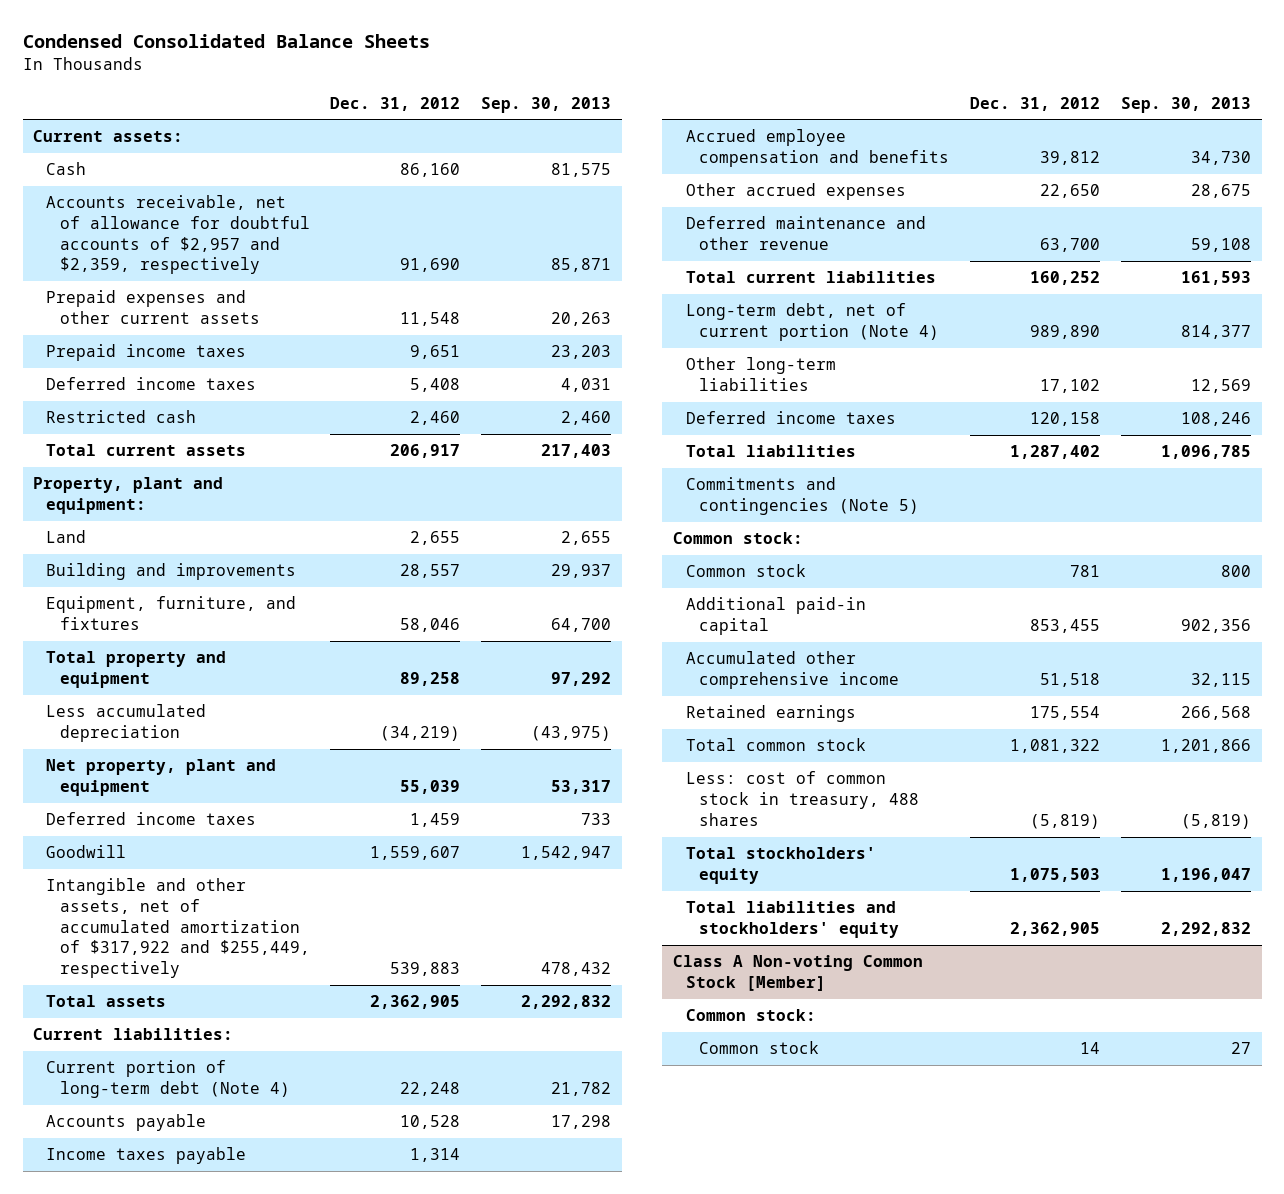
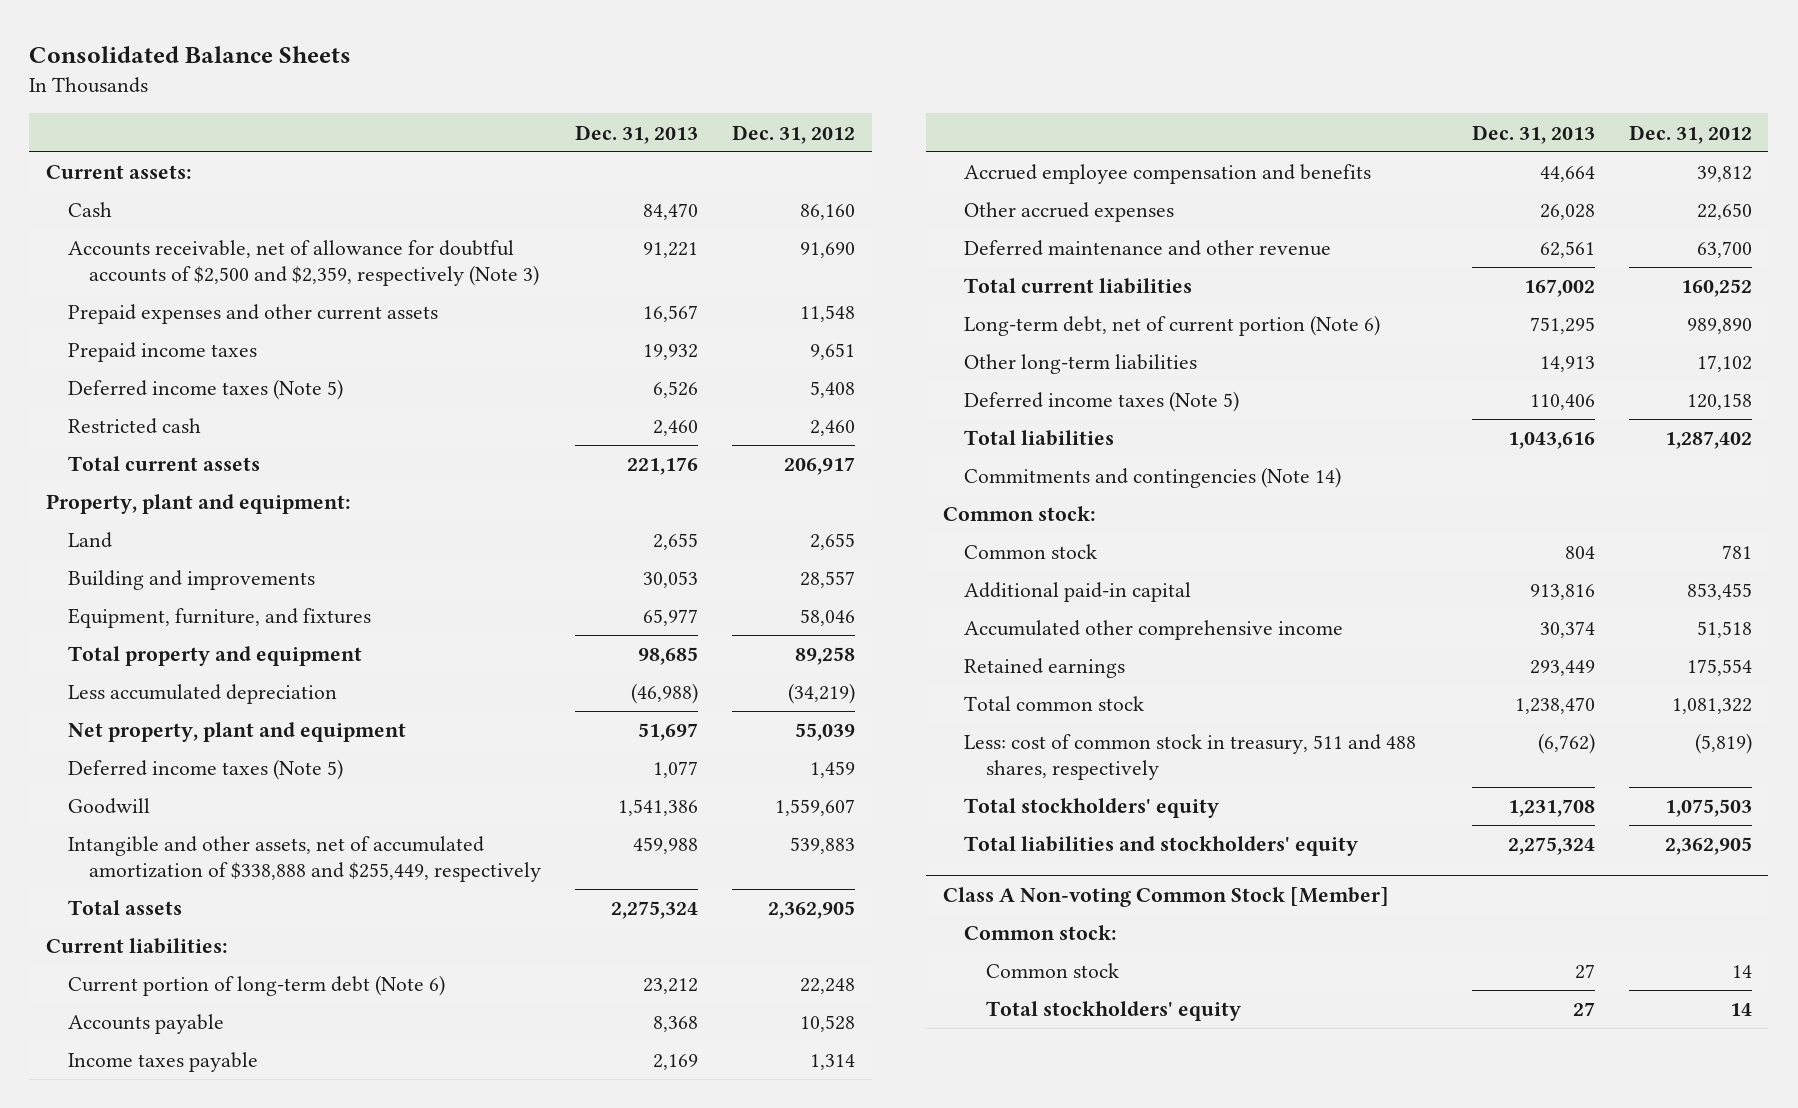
[22,33,430,48] Condensed Consolidated Balance Sheets -> [29,45,352,63] Consolidated Balance Sheets
[481,96,612,113] Sep. 30, 2013 -> none
none -> [574,124,698,144] Dec. 31, 2013
[46,195,310,275] Accounts receivable, net of allowance for doubtful accounts of $2,957 and $2,359, respectively -> [67,240,540,286] Accounts receivable, net of allowance for doubtful accounts of $2,500 and $2,359, respectively (Note 3)
[46,377,257,391] Deferred income taxes -> [67,379,343,401] Deferred income taxes (Note 5)
[46,812,257,826] Deferred income taxes -> [67,759,343,781] Deferred income taxes (Note 5)
[46,878,310,978] Intangible and other assets, net of accumulated amortization of $317,922 and $255,449, respectively -> [67,836,542,882] Intangible and other assets, net of accumulated amortization of $338,888 and $255,449, respectively
[46,1060,290,1099] Current portion of long-term debt (Note 4) -> [67,975,445,997] Current portion of long-term debt (Note 6)
[686,303,940,342] Long-term debt, net of current portion (Note 4) -> [964,315,1381,337] Long-term debt, net of current portion (Note 6)
[686,411,897,425] Deferred income taxes -> [964,391,1240,413] Deferred income taxes (Note 5)
[686,477,920,516] Commitments and contingencies (Note 5) -> [964,467,1342,489] Commitments and contingencies (Note 14)
[686,771,920,826] Less: cost of common stock in treasury, 488 shares -> [964,734,1417,780] Less: cost of common stock in treasury, 511 and 488 shares, respectively
none -> [985,1001,1241,1022] Total stockholders' equity

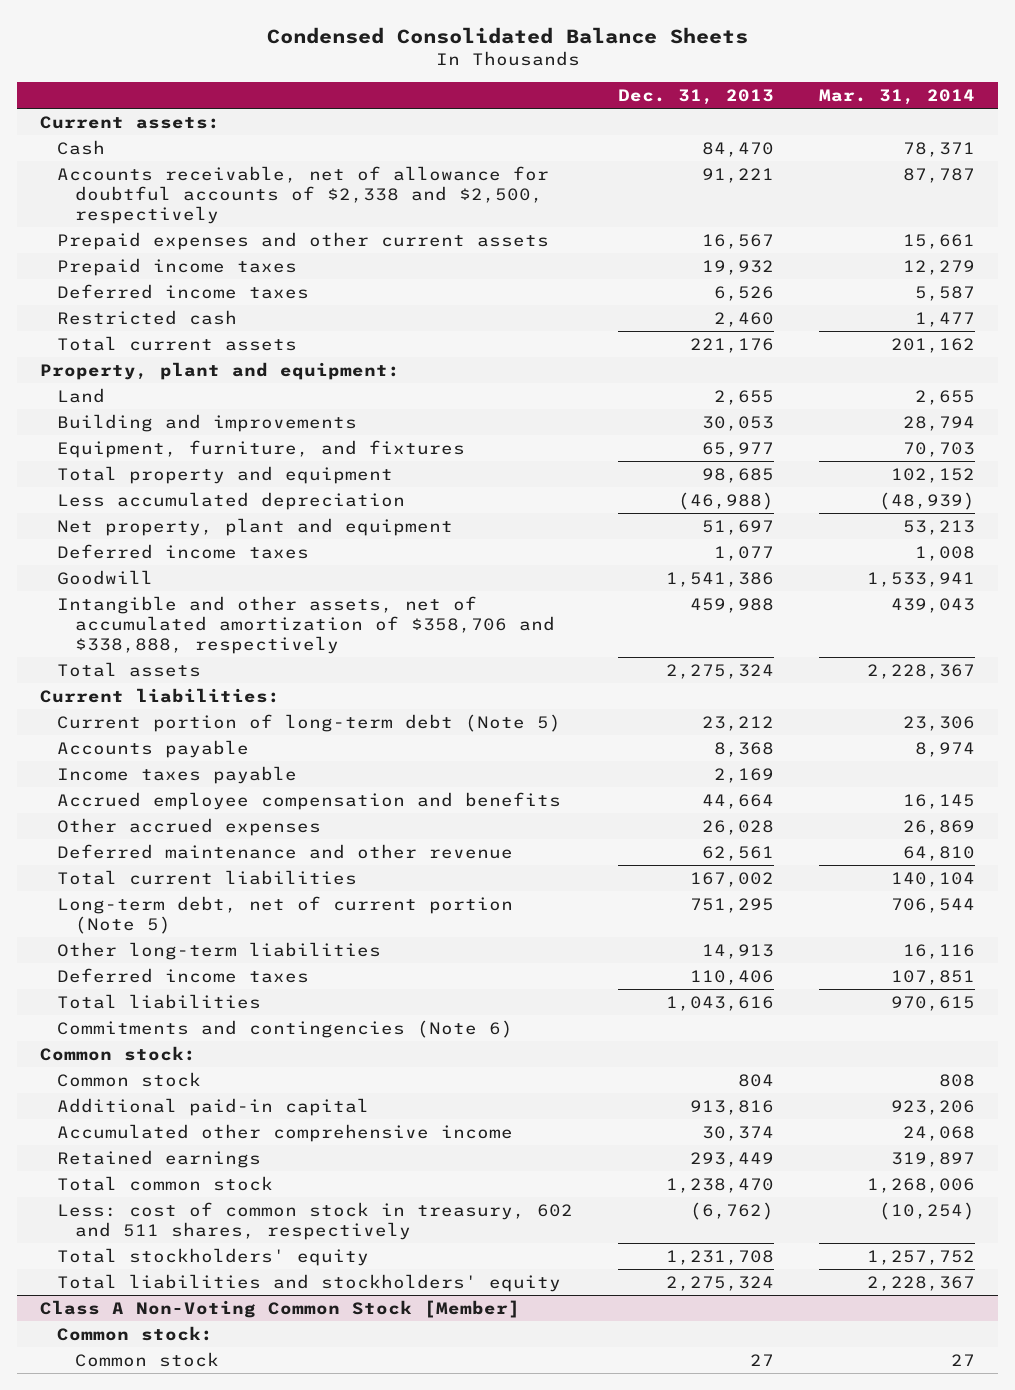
[29,45,352,63] Consolidated Balance Sheets -> [266,27,748,45] Condensed Consolidated Balance Sheets
[731,124,855,144] Dec. 31, 2012 -> none
none -> [819,88,976,105] Mar. 31, 2014
[67,240,540,286] Accounts receivable, net of allowance for doubtful accounts of $2,500 and $2,359, respectively (Note 3) -> [57,165,550,224] Accounts receivable, net of allowance for doubtful accounts of $2,338 and $2,500, respectively
[67,379,343,401] Deferred income taxes (Note 5) -> [57,283,310,299] Deferred income taxes
[67,759,343,781] Deferred income taxes (Note 5) -> [57,543,310,559] Deferred income taxes
[67,836,542,882] Intangible and other assets, net of accumulated amortization of $338,888 and $255,449, respectively -> [57,595,556,654] Intangible and other assets, net of accumulated amortization of $358,706 and $338,888, respectively
[67,975,445,997] Current portion of long-term debt (Note 6) -> [57,713,562,732] Current portion of long-term debt (Note 5)
[964,315,1381,337] Long-term debt, net of current portion (Note 6) -> [57,895,514,934] Long-term debt, net of current portion (Note 5)
[964,391,1240,413] Deferred income taxes (Note 5) -> [57,967,310,983] Deferred income taxes
[964,467,1342,489] Commitments and contingencies (Note 14) -> [57,1019,514,1038] Commitments and contingencies (Note 6)
[964,734,1417,780] Less: cost of common stock in treasury, 511 and 488 shares, respectively -> [57,1201,574,1240] Less: cost of common stock in treasury, 602 and 511 shares, respectively
[942,886,1389,907] Class A Non-voting Common Stock [Member] -> [39,1299,520,1318] Class A Non-Voting Common Stock [Member]
[985,1001,1241,1022] Total stockholders' equity -> none

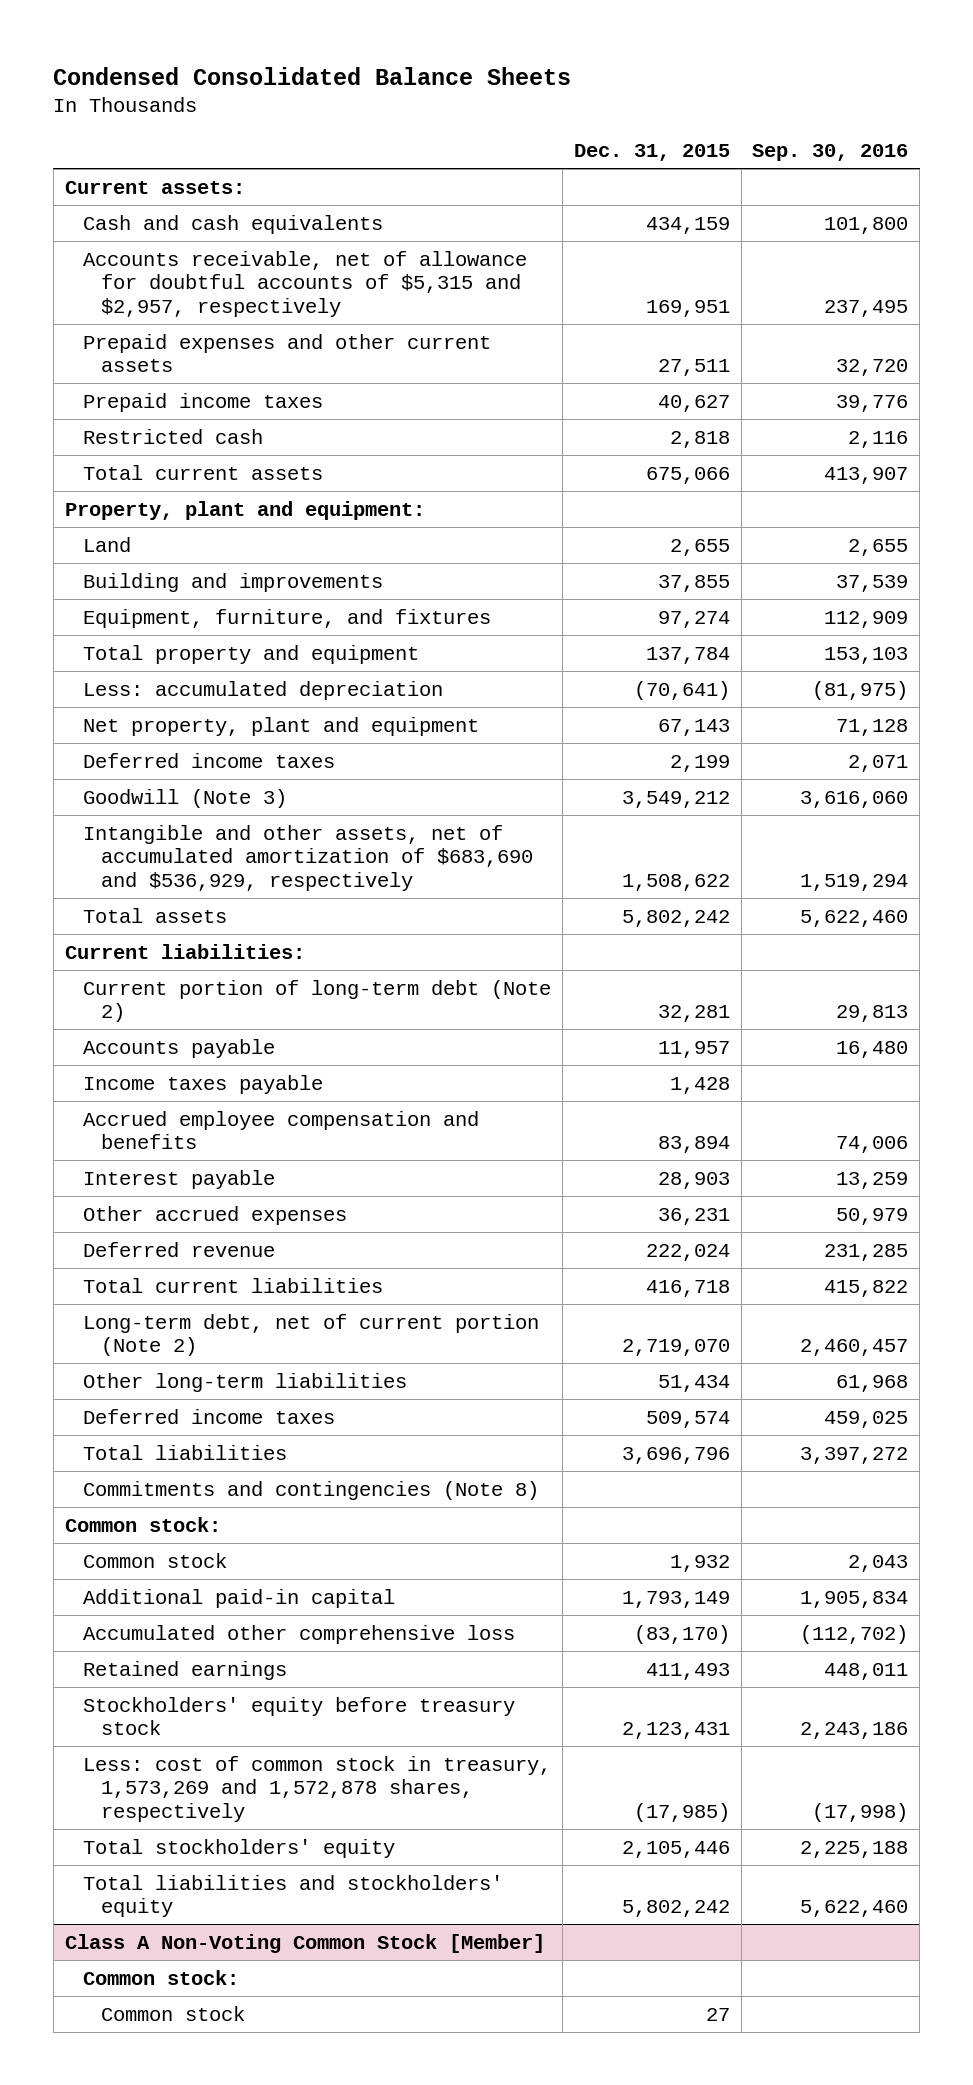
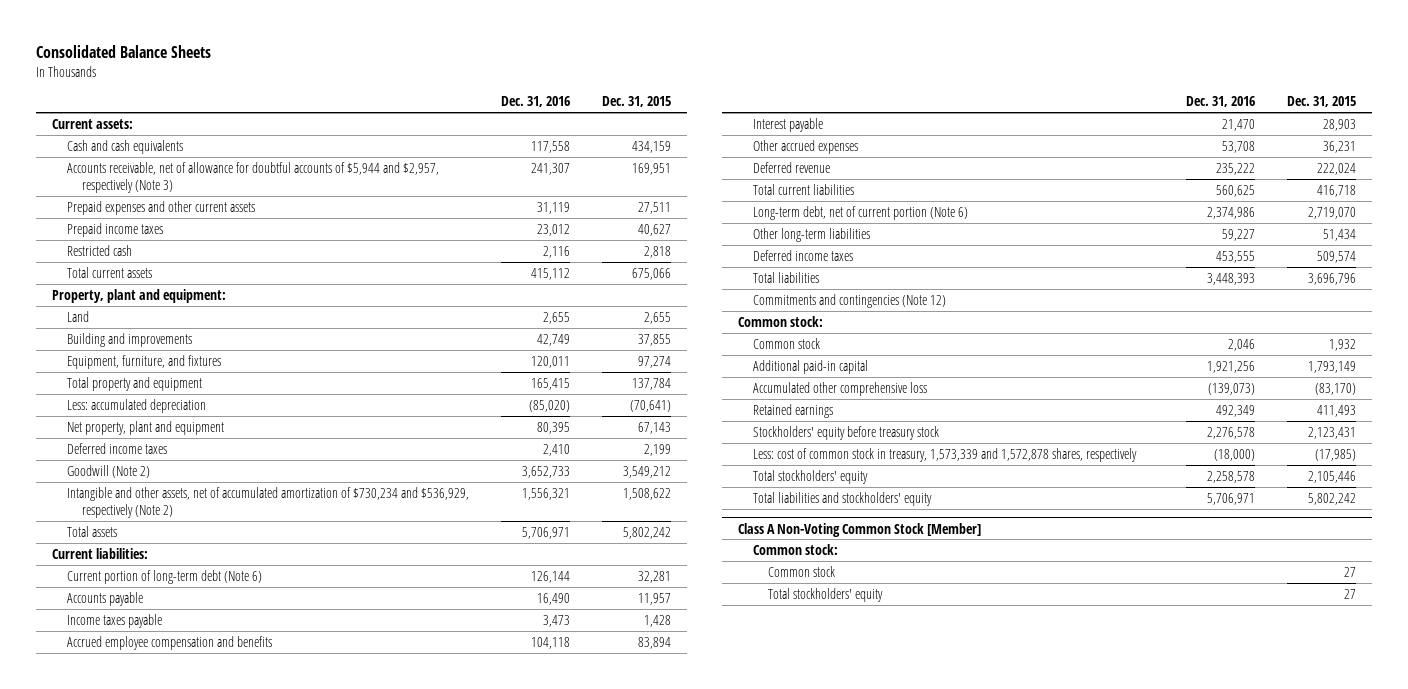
[53,66,572,85] Condensed Consolidated Balance Sheets -> [35,44,211,58] Consolidated Balance Sheets
[752,144,909,162] Sep. 30, 2016 -> none
none -> [500,96,570,108] Dec. 31, 2016
[82,250,527,318] Accounts receivable, net of allowance for doubtful accounts of $5,315 and $2,957, respectively -> [66,161,439,194] Accounts receivable, net of allowance for doubtful accounts of $5,944 and $2,957, respectively (Note 3)
[82,788,287,808] Goodwill (Note 3) -> [66,464,150,478] Goodwill (Note 2)
[82,824,533,892] Intangible and other assets, net of accumulated amortization of $683,690 and $536,929, respectively -> [66,486,469,519] Intangible and other assets, net of accumulated amortization of $730,234 and $536,929, respectively (Note 2)
[82,979,551,1023] Current portion of long-term debt (Note 2) -> [66,569,262,584] Current portion of long-term debt (Note 6)
[82,1313,539,1357] Long-term debt, net of current portion (Note 2) -> [752,205,968,220] Long-term debt, net of current portion (Note 6)
[82,1480,539,1500] Commitments and contingencies (Note 8) -> [752,293,946,308] Commitments and contingencies (Note 12)
[82,1755,551,1823] Less: cost of common stock in treasury, 1,573,269 and 1,572,878 shares, respectively -> [752,447,1137,462] Less: cost of common stock in treasury, 1,573,339 and 1,572,878 shares, respectively
none -> [767,587,883,602] Total stockholders' equity

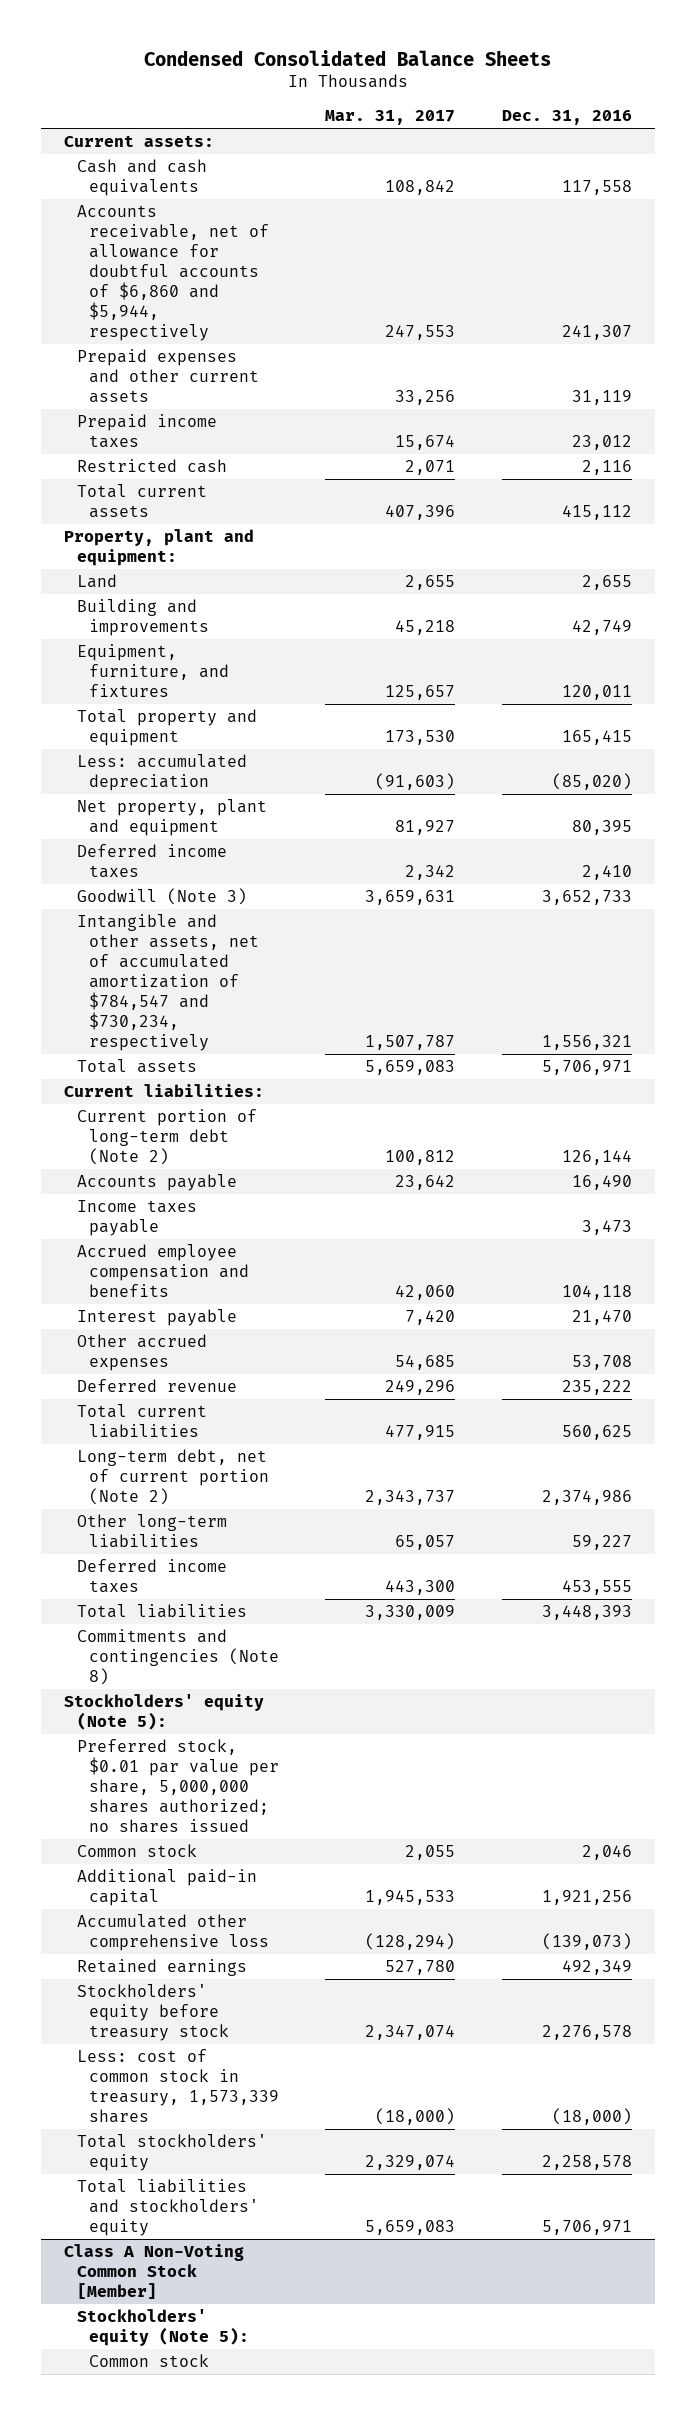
[35,44,211,58] Consolidated Balance Sheets -> [143,49,551,66] Condensed Consolidated Balance Sheets
[601,96,671,108] Dec. 31, 2015 -> none
none -> [325,110,456,126] Mar. 31, 2017
[66,161,439,194] Accounts receivable, net of allowance for doubtful accounts of $5,944 and $2,957, respectively (Note 3) -> [76,205,270,342] Accounts receivable, net of allowance for doubtful accounts of $6,860 and $5,944, respectively
[66,464,150,478] Goodwill (Note 2) -> [76,888,247,906] Goodwill (Note 3)
[66,486,469,519] Intangible and other assets, net of accumulated amortization of $730,234 and $536,929, respectively (Note 2) -> [76,914,260,1052] Intangible and other assets, net of accumulated amortization of $784,547 and $730,234, respectively
[66,569,262,584] Current portion of long-term debt (Note 6) -> [76,1109,257,1166] Current portion of long-term debt (Note 2)
[752,205,968,220] Long-term debt, net of current portion (Note 6) -> [76,1449,270,1506] Long-term debt, net of current portion (Note 2)
[737,315,823,327] Common stock: -> none
[752,293,946,308] Commitments and contingencies (Note 12) -> [76,1629,280,1686] Commitments and contingencies (Note 8)
none -> [63,1694,264,1731] Stockholders' equity (Note 5):
none -> [76,1739,280,1834] Preferred stock, $0.01 par value per share, 5,000,000 shares authorized; no shares issued
[752,447,1137,462] Less: cost of common stock in treasury, 1,573,339 and 1,572,878 shares, respectively -> [76,2049,280,2124] Less: cost of common stock in treasury, 1,573,339 shares
[752,543,838,555] Common stock: -> none
none -> [76,2309,250,2347] Stockholders' equity (Note 5):
[767,587,883,602] Total stockholders' equity -> none

